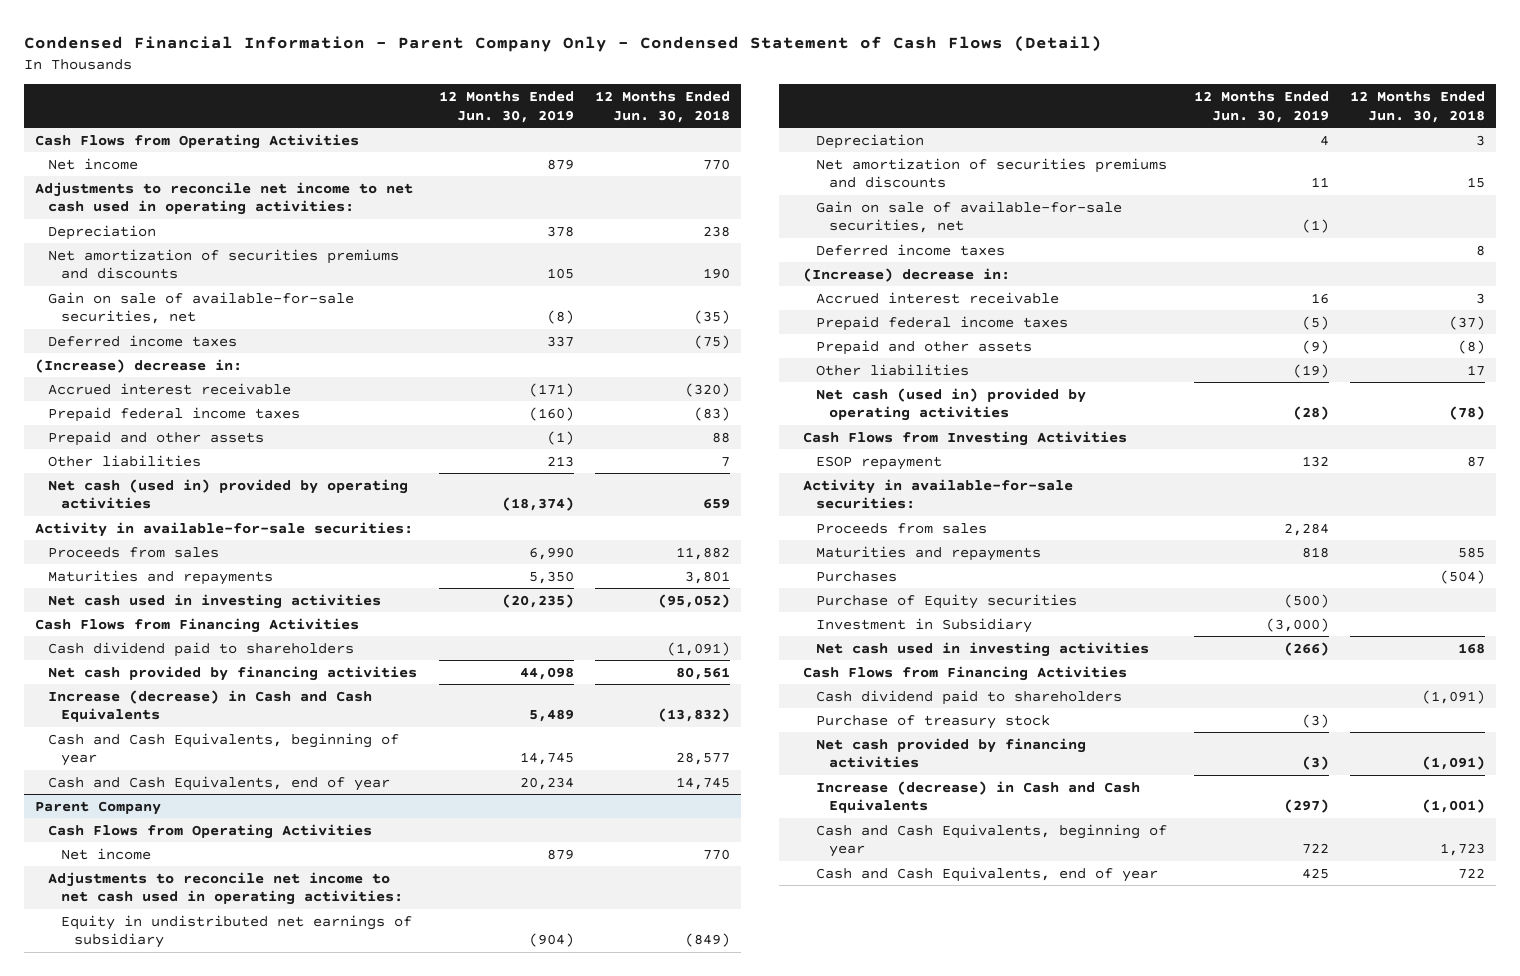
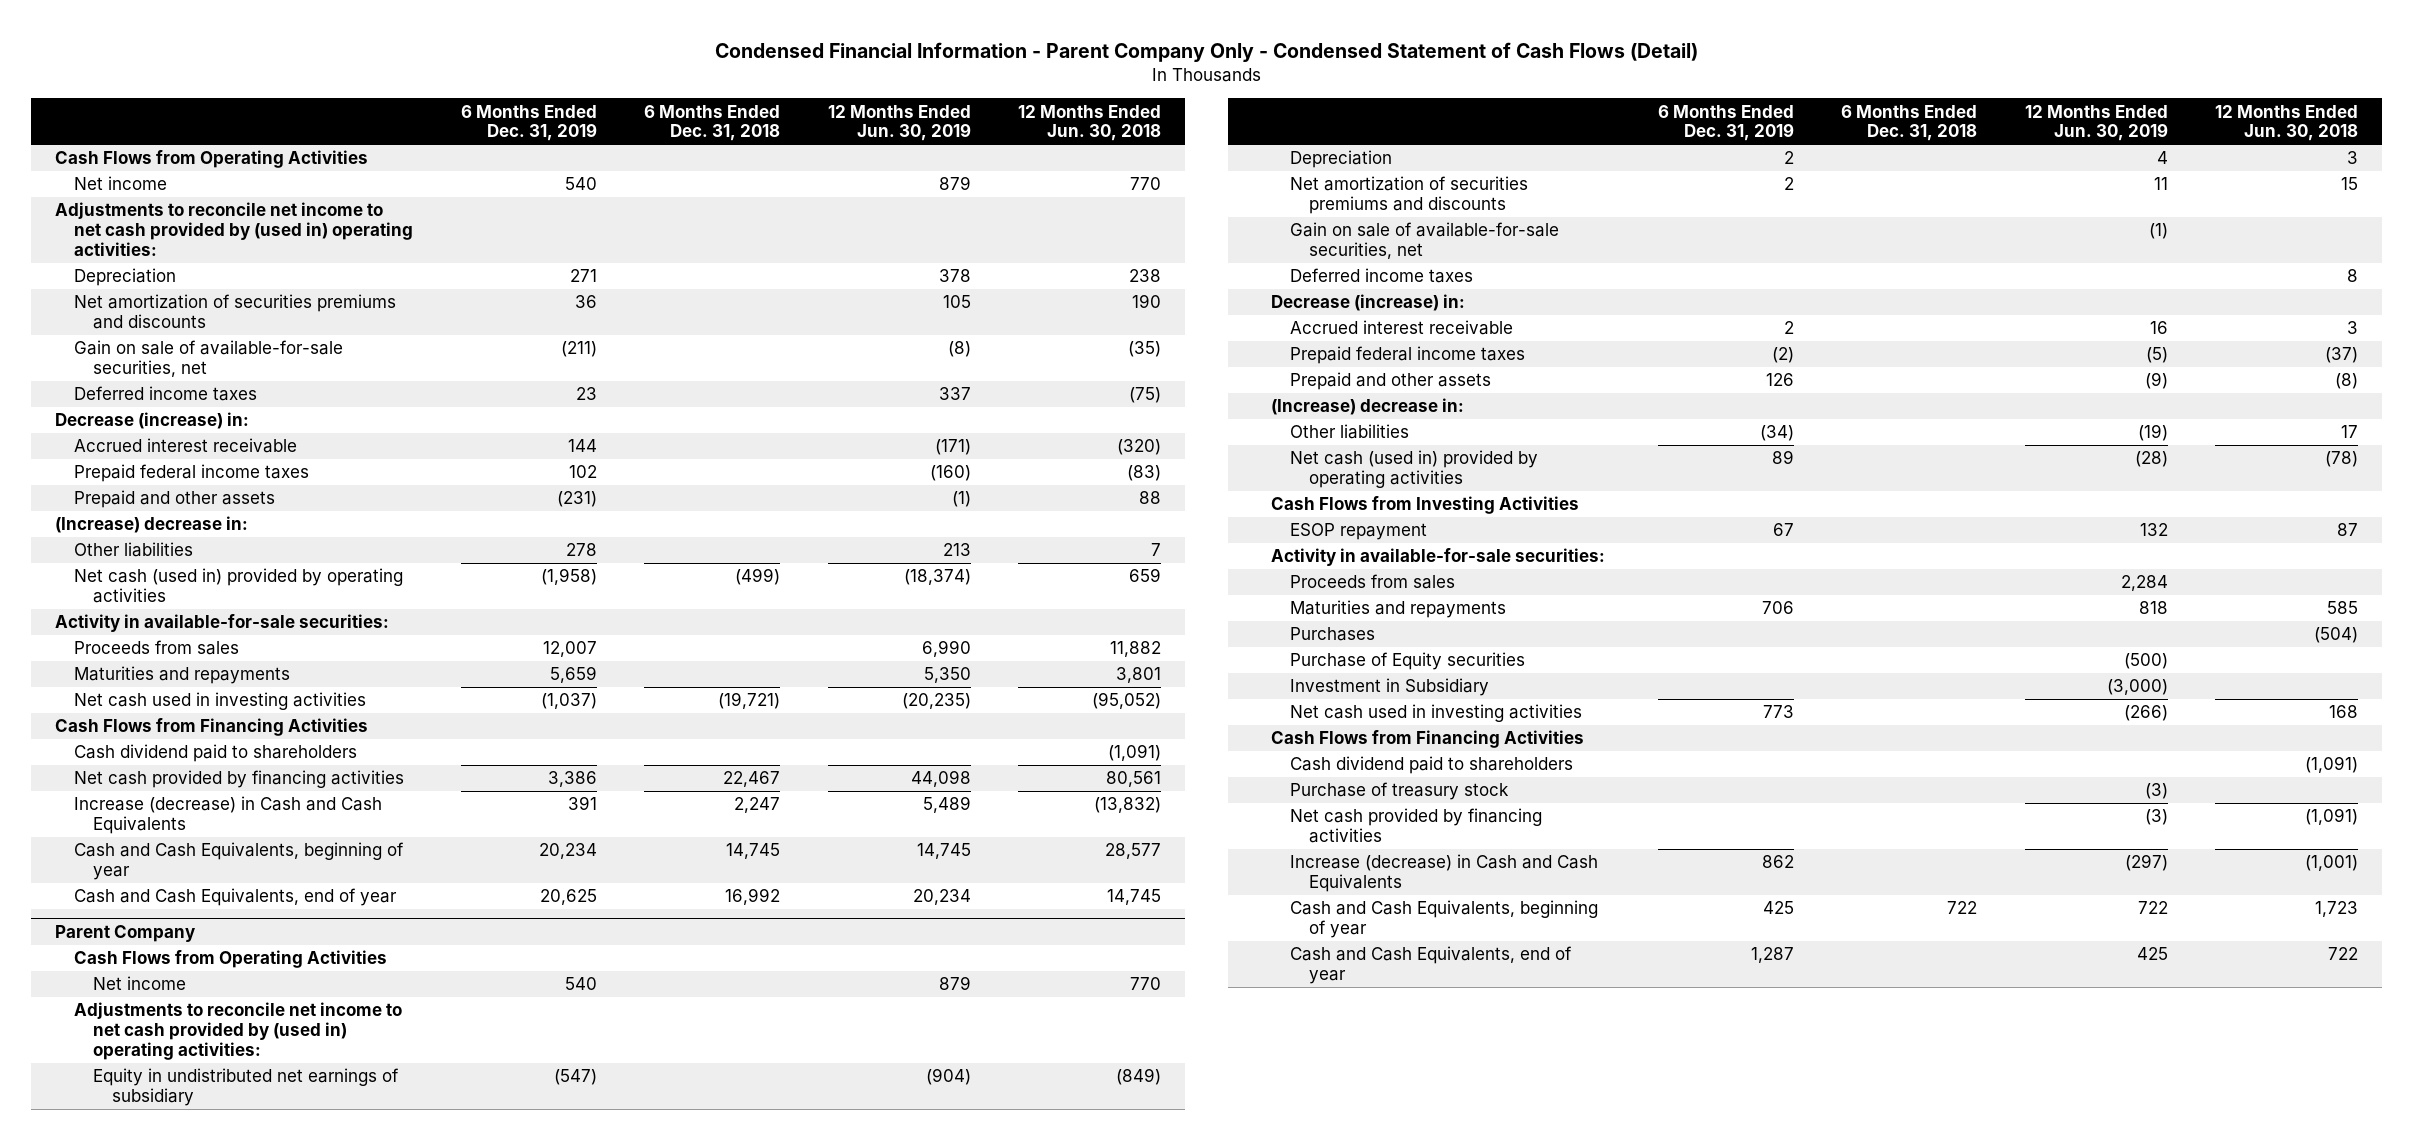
none -> [460,104,597,142] 6 Months Ended Dec. 31, 2019
none -> [644,104,781,142] 6 Months Ended Dec. 31, 2018
[35,181,414,216] Adjustments to reconcile net income to net cash used in operating activities: -> [55,202,414,256] Adjustments to reconcile net income to net cash provided by (used in) operating activities:
none -> [55,412,250,430] Decrease (increase) in:
[35,358,243,373] (Increase) decrease in: -> [55,516,249,534] (Increase) decrease in:
[48,871,404,906] Adjustments to reconcile net income to net cash used in operating activities: -> [74,1002,403,1060] Adjustments to reconcile net income to net cash provided by (used in) operating activities:
none -> [1270,294,1465,312] Decrease (increase) in:
[803,267,1011,282] (Increase) decrease in: -> [1270,398,1464,416] (Increase) decrease in:

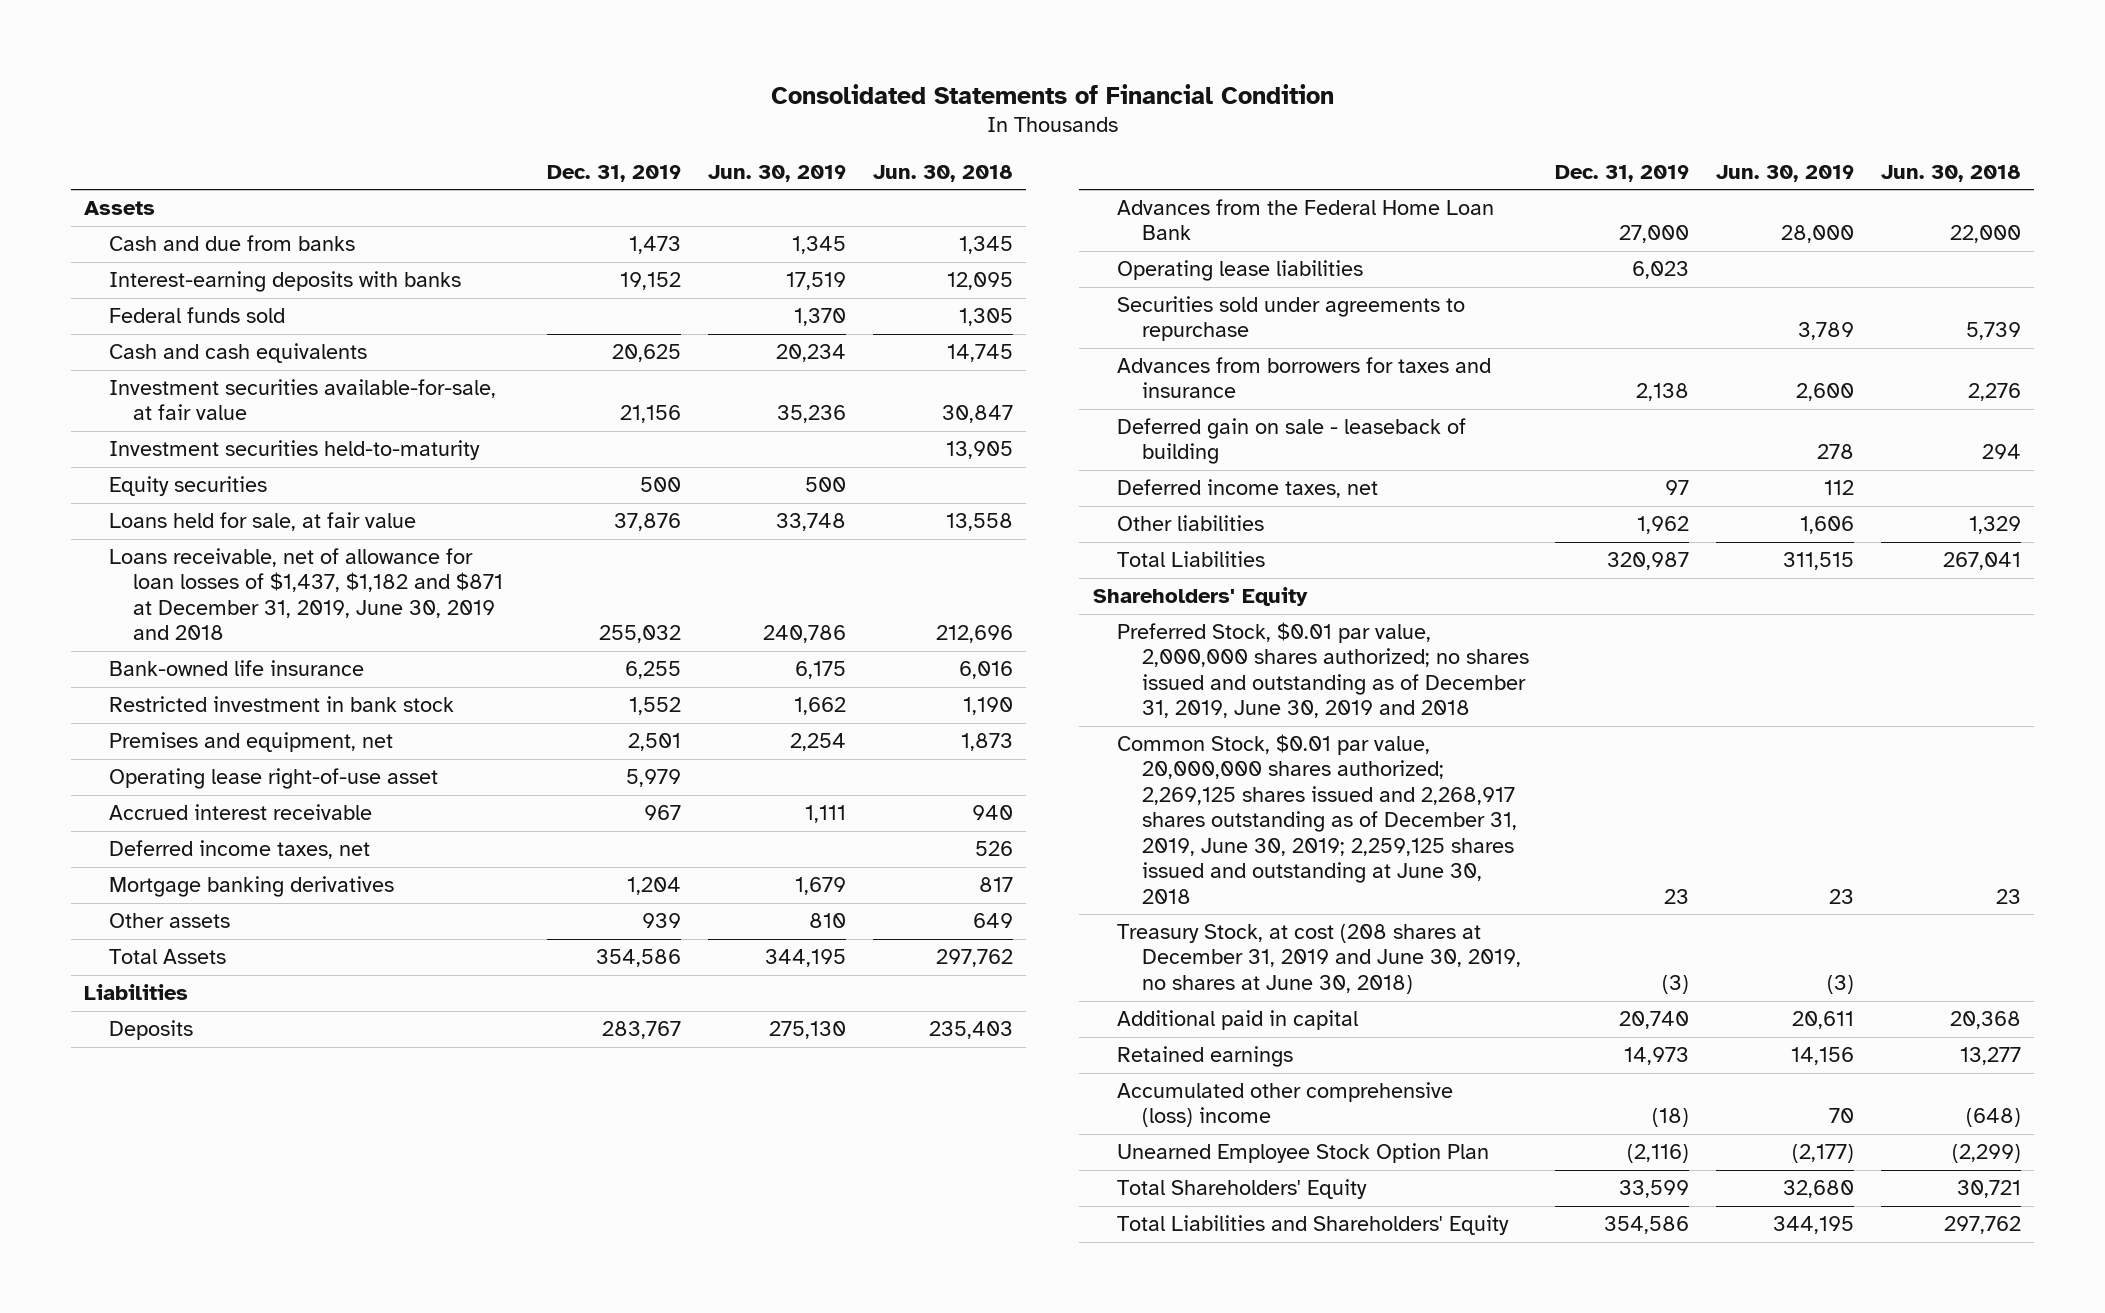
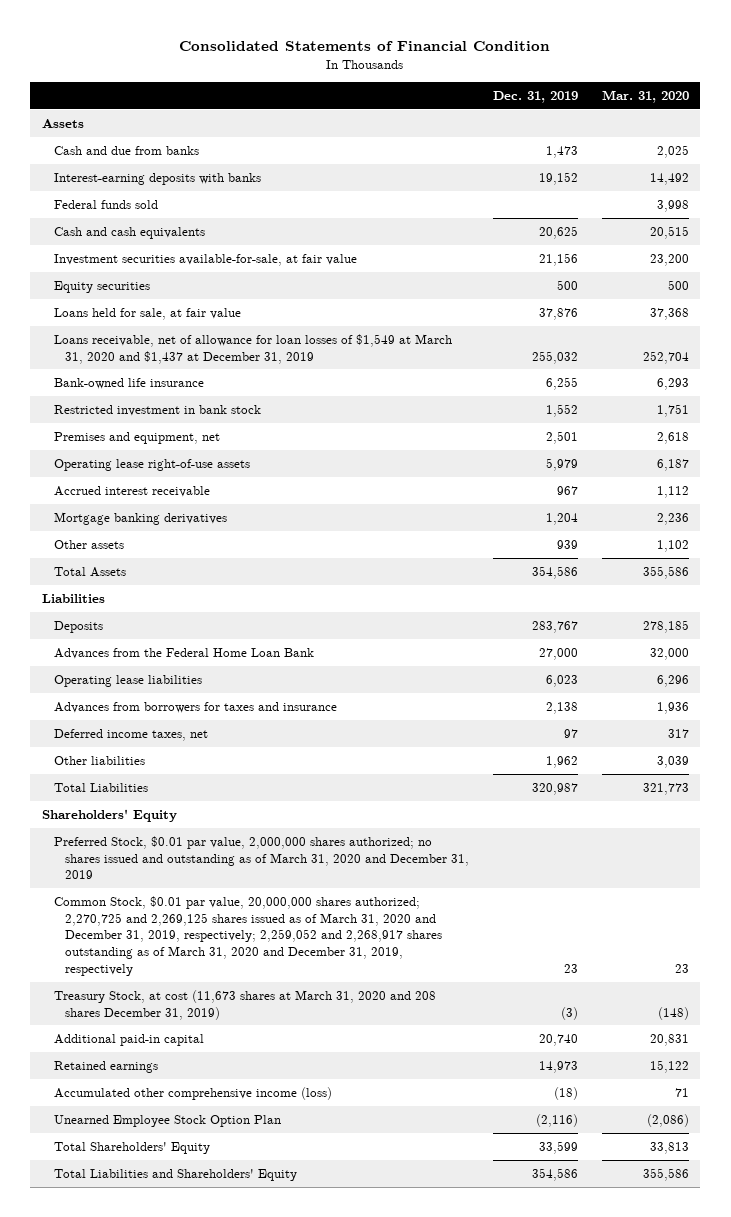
[707,164,846,182] Jun. 30, 2019 -> none
[872,164,1013,182] Jun. 30, 2018 -> none
none -> [601,89,689,103] Mar. 31, 2020
[108,440,480,461] Investment securities held-to-maturity -> none
[108,548,504,641] Loans receivable, net of allowance for loan losses of $1,437, $1,182 and $871 at December 31, 2019, June 30, 2019 and 2018 -> [53,333,452,364] Loans receivable, net of allowance for loan losses of $1,549 at March 31, 2020 and $1,437 at December 31, 2019
[108,768,438,790] Operating lease right-of-use asset -> [53,458,250,471] Operating lease right-of-use assets
[108,840,370,860] Deferred income taxes, net -> none
[1117,296,1466,342] Securities sold under agreements to repurchase -> none
[1117,418,1467,465] Deferred gain on sale - leaseback of building -> none
[1117,622,1529,719] Preferred Stock, $0.01 par value, 2,000,000 shares authorized; no shares issued and outstanding as of December 31, 2019, June 30, 2019 and 2018 -> [53,835,470,880] Preferred Stock, $0.01 par value, 2,000,000 shares authorized; no shares issued and outstanding as of March 31, 2020 and December 31, 2019
[1117,734,1517,904] Common Stock, $0.01 par value, 20,000,000 shares authorized; 2,269,125 shares issued and 2,268,917 shares outstanding as of December 31, 2019, June 30, 2019; 2,259,125 shares issued and outstanding at June 30, 2018 -> [53,895,443,976] Common Stock, $0.01 par value, 20,000,000 shares authorized; 2,270,725 and 2,269,125 shares issued as of March 31, 2020 and December 31, 2019, respectively; 2,259,052 and 2,268,917 shares outstanding as of March 31, 2020 and December 31, 2019, respectively
[1117,924,1521,994] Treasury Stock, at cost (208 shares at December 31, 2019 and June 30, 2019, no shares at June 30, 2018) -> [53,989,436,1020] Treasury Stock, at cost (11,673 shares at March 31, 2020 and 208 shares December 31, 2019)
[1117,1010,1359,1031] Additional paid in capital -> [53,1033,204,1046] Additional paid-in capital
[1117,1082,1454,1128] Accumulated other comprehensive (loss) income -> [53,1086,332,1100] Accumulated other comprehensive income (loss)

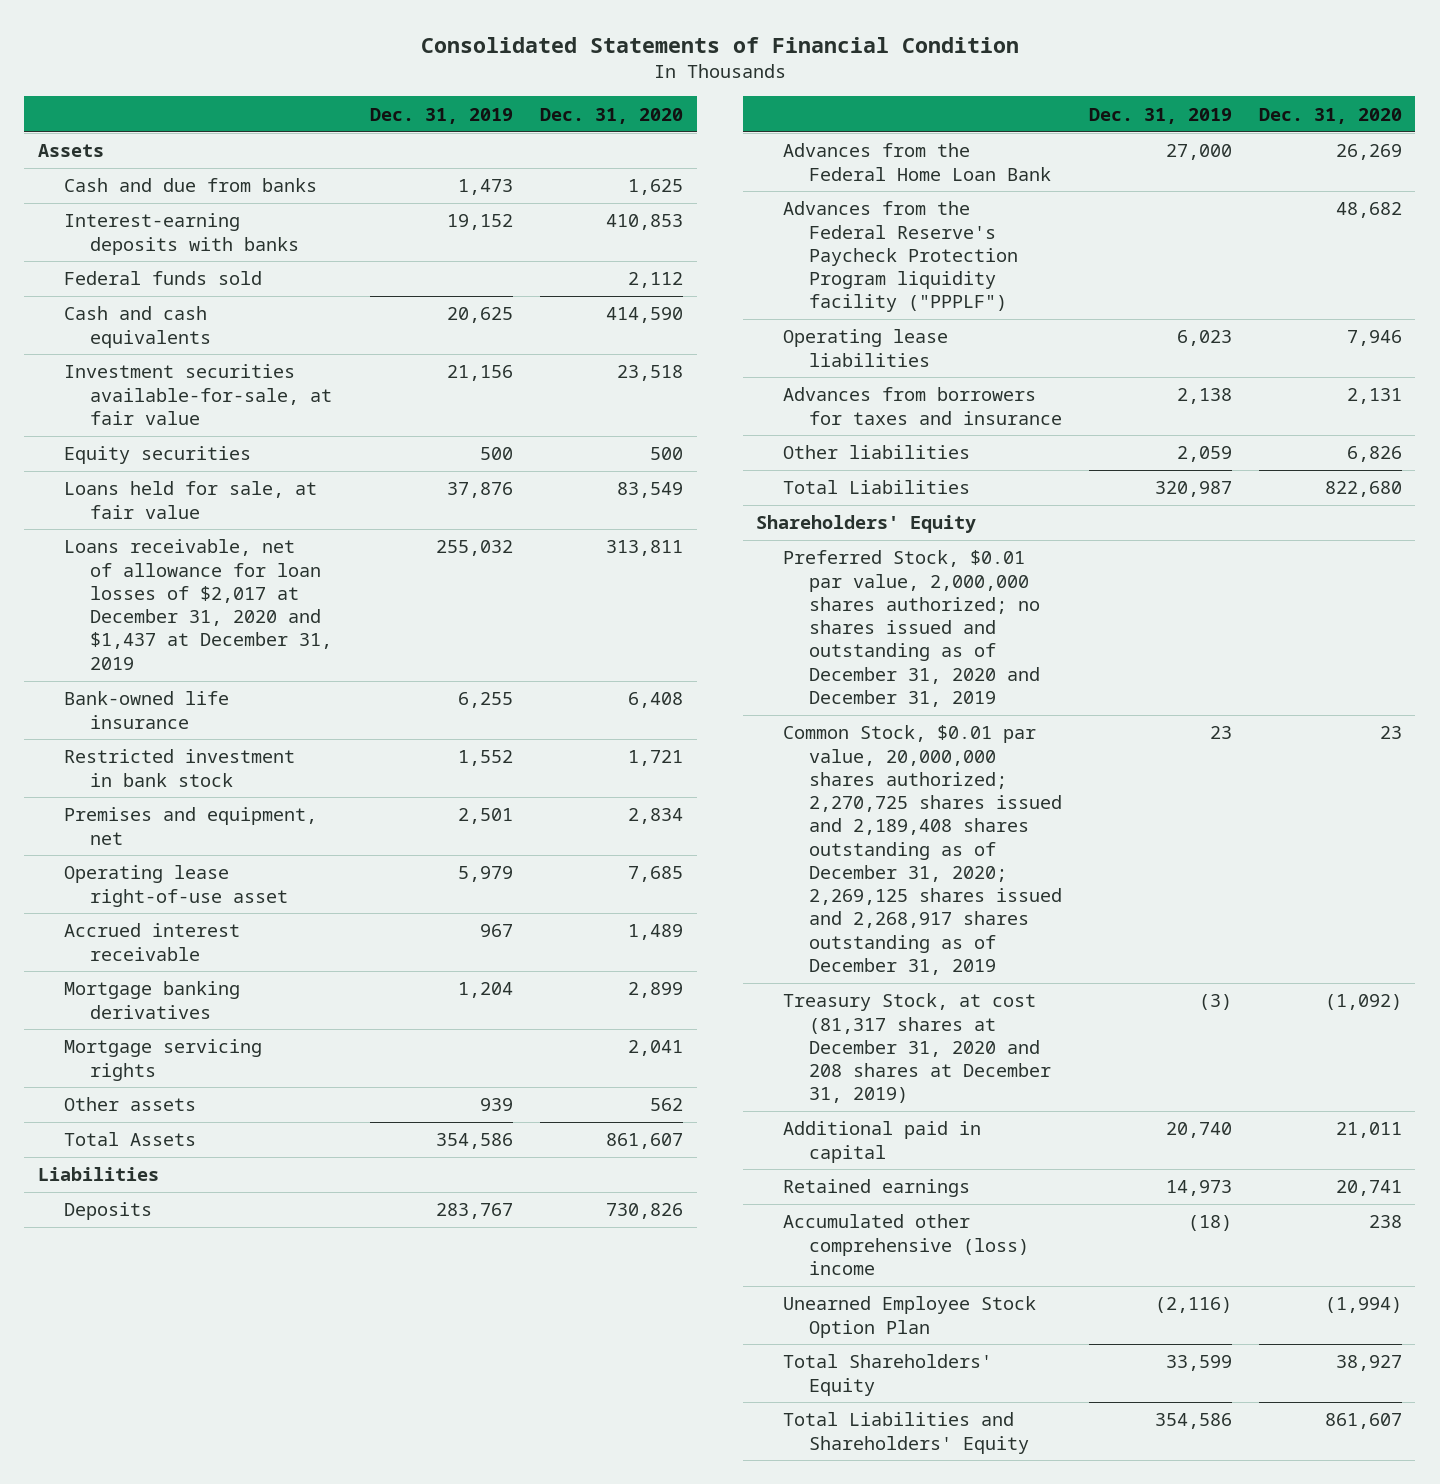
[601,89,689,103] Mar. 31, 2020 -> none
none -> [540,107,684,124] Dec. 31, 2020
[53,333,452,364] Loans receivable, net of allowance for loan losses of $1,549 at March 31, 2020 and $1,437 at December 31, 2019 -> [64,539,333,670] Loans receivable, net of allowance for loan losses of $2,017 at December 31, 2020 and $1,437 at December 31, 2019
[53,458,250,471] Operating lease right-of-use assets -> [64,865,289,907] Operating lease right-of-use asset
none -> [64,1039,263,1081] Mortgage servicing rights
none -> [782,201,1019,313] Advances from the Federal Reserve's Paycheck Protection Program liquidity facility ("PPPLF")
[53,728,208,741] Deferred income taxes, net -> none
[545,755,578,768] 1,962 -> [1176,446,1232,463] 2,059
[53,835,470,880] Preferred Stock, $0.01 par value, 2,000,000 shares authorized; no shares issued and outstanding as of March 31, 2020 and December 31, 2019 -> [782,550,1041,707] Preferred Stock, $0.01 par value, 2,000,000 shares authorized; no shares issued and outstanding as of December 31, 2020 and December 31, 2019
[53,895,443,976] Common Stock, $0.01 par value, 20,000,000 shares authorized; 2,270,725 and 2,269,125 shares issued as of March 31, 2020 and December 31, 2019, respectively; 2,259,052 and 2,268,917 shares outstanding as of March 31, 2020 and December 31, 2019, respectively -> [782,725,1063,975] Common Stock, $0.01 par value, 20,000,000 shares authorized; 2,270,725 shares issued and 2,189,408 shares outstanding as of December 31, 2020; 2,269,125 shares issued and 2,268,917 shares outstanding as of December 31, 2019
[53,989,436,1020] Treasury Stock, at cost (11,673 shares at March 31, 2020 and 208 shares December 31, 2019) -> [782,993,1052,1104] Treasury Stock, at cost (81,317 shares at December 31, 2020 and 208 shares at December 31, 2019)
[53,1033,204,1046] Additional paid-in capital -> [782,1121,981,1163] Additional paid in capital
[53,1086,332,1100] Accumulated other comprehensive income (loss) -> [782,1214,1030,1275] Accumulated other comprehensive (loss) income

